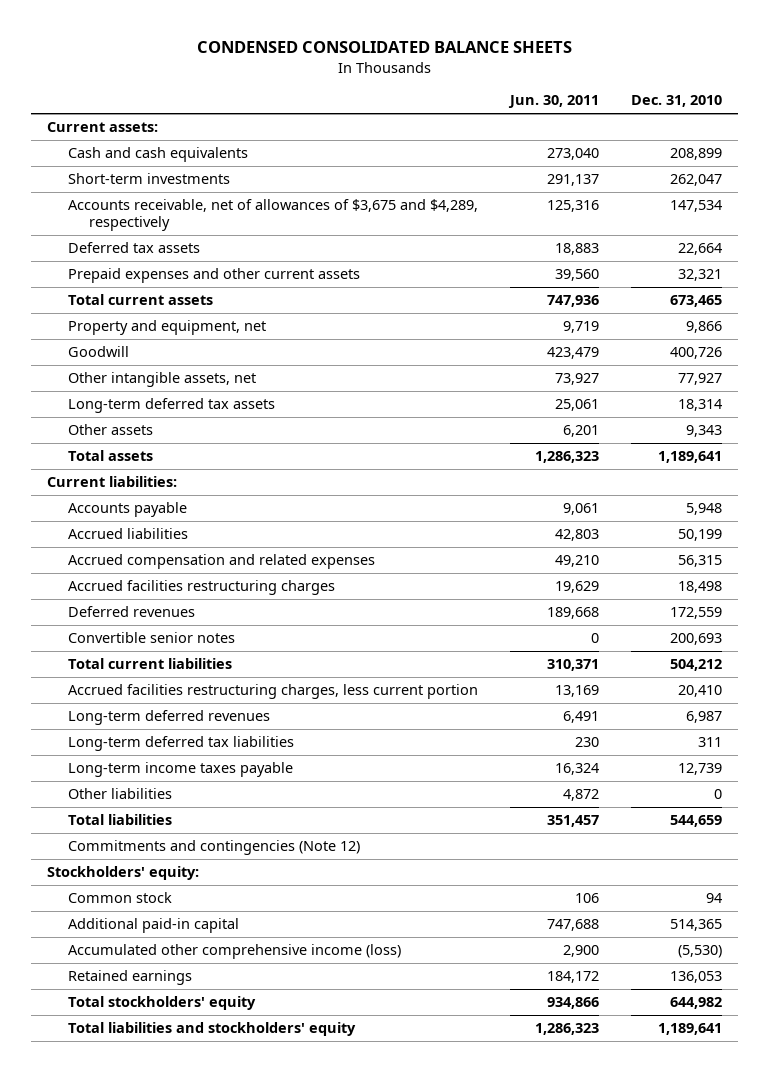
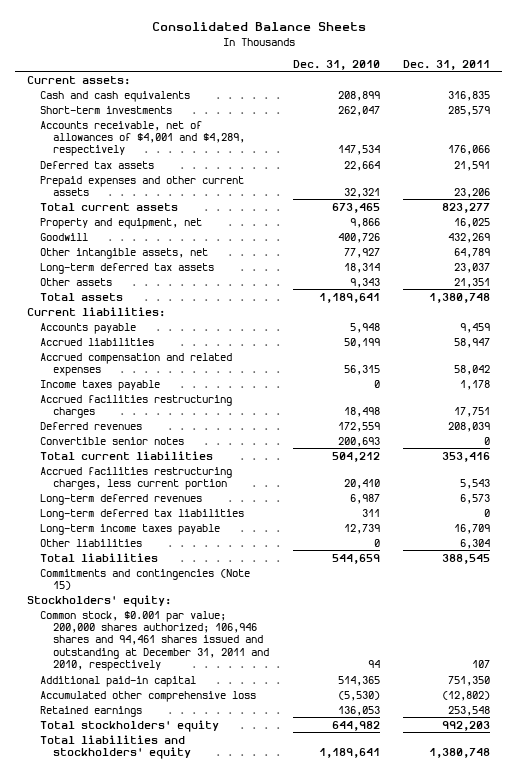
[196,41,572,54] CONDENSED CONSOLIDATED BALANCE SHEETS -> [151,22,366,32] Consolidated Balance Sheets
[508,95,600,109] Jun. 30, 2011 -> none
none -> [403,59,491,70] Dec. 31, 2011
[68,199,479,231] Accounts receivable, net of allowances of $3,675 and $4,289, respectively -> [39,120,246,157] Accounts receivable, net of allowances of $4,001 and $4,289, respectively
none -> [39,379,160,391] Income taxes payable
[68,840,361,856] Commitments and contingencies (Note 12) -> [39,568,250,590] Commitments and contingencies (Note 15)
[68,892,173,904] Common stock -> [39,610,270,672] Common stock, $0.001 par value; 200,000 shares authorized; 106,946 shares and 94,461 shares issued and outstanding at December 31, 2011 and 2010, respectively
[68,944,402,960] Accumulated other comprehensive income (loss) -> [39,690,256,702] Accumulated other comprehensive loss

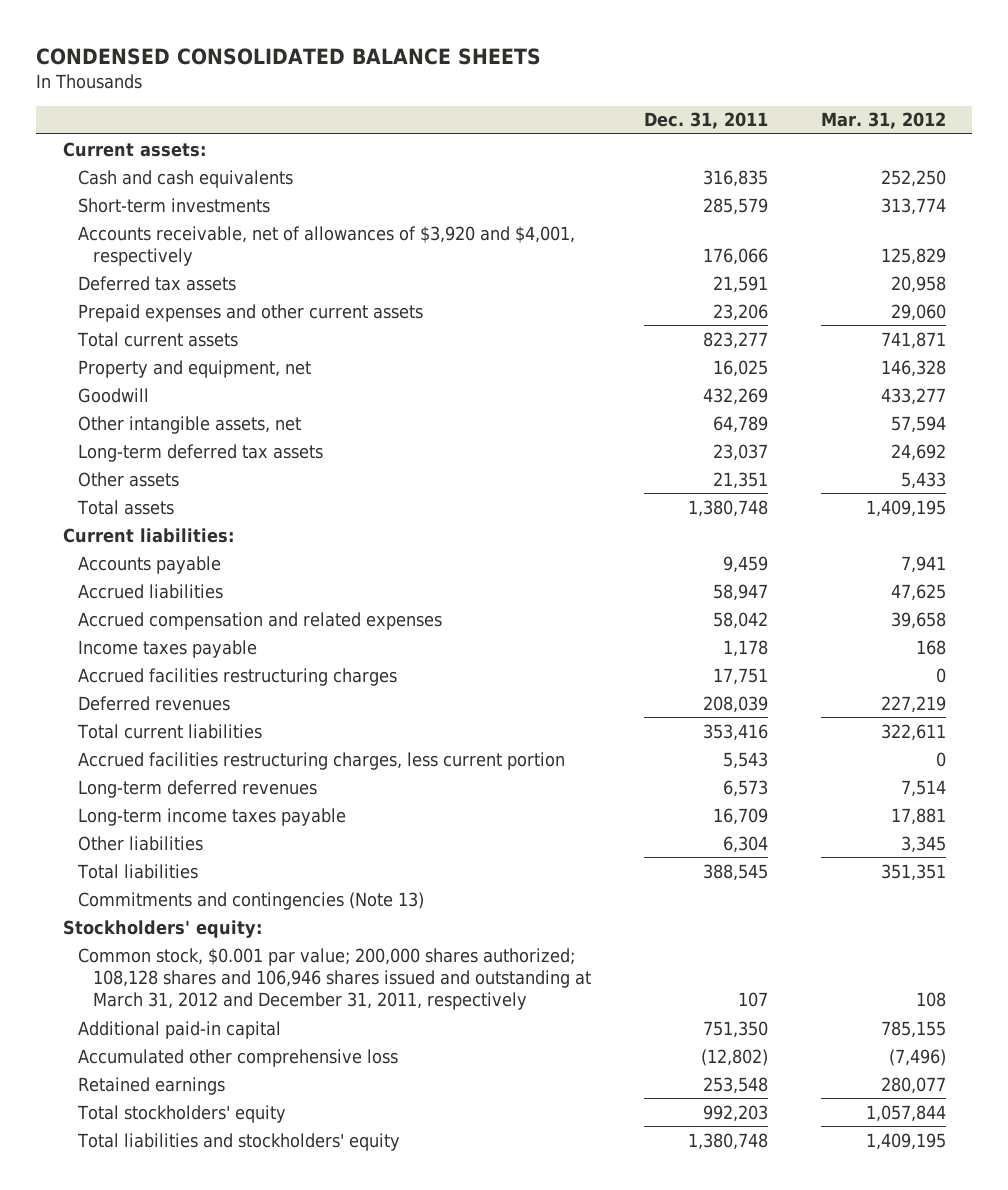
[151,22,366,32] Consolidated Balance Sheets -> [36,47,542,65] CONDENSED CONSOLIDATED BALANCE SHEETS
[292,59,380,70] Dec. 31, 2010 -> none
none -> [820,112,946,130] Mar. 31, 2012
[39,120,246,157] Accounts receivable, net of allowances of $4,001 and $4,289, respectively -> [77,225,575,266] Accounts receivable, net of allowances of $3,920 and $4,001, respectively
[39,436,184,445] Convertible senior notes -> none
[39,508,244,520] Long-term deferred tax liabilities -> none
[39,568,250,590] Commitments and contingencies (Note 15) -> [77,891,424,910] Commitments and contingencies (Note 13)
[39,610,270,672] Common stock, $0.001 par value; 200,000 shares authorized; 106,946 shares and 94,461 shares issued and outstanding at December 31, 2011 and 2010, respectively -> [77,947,591,1011] Common stock, $0.001 par value; 200,000 shares authorized; 108,128 shares and 106,946 shares issued and outstanding at March 31, 2012 and December 31, 2011, respectively

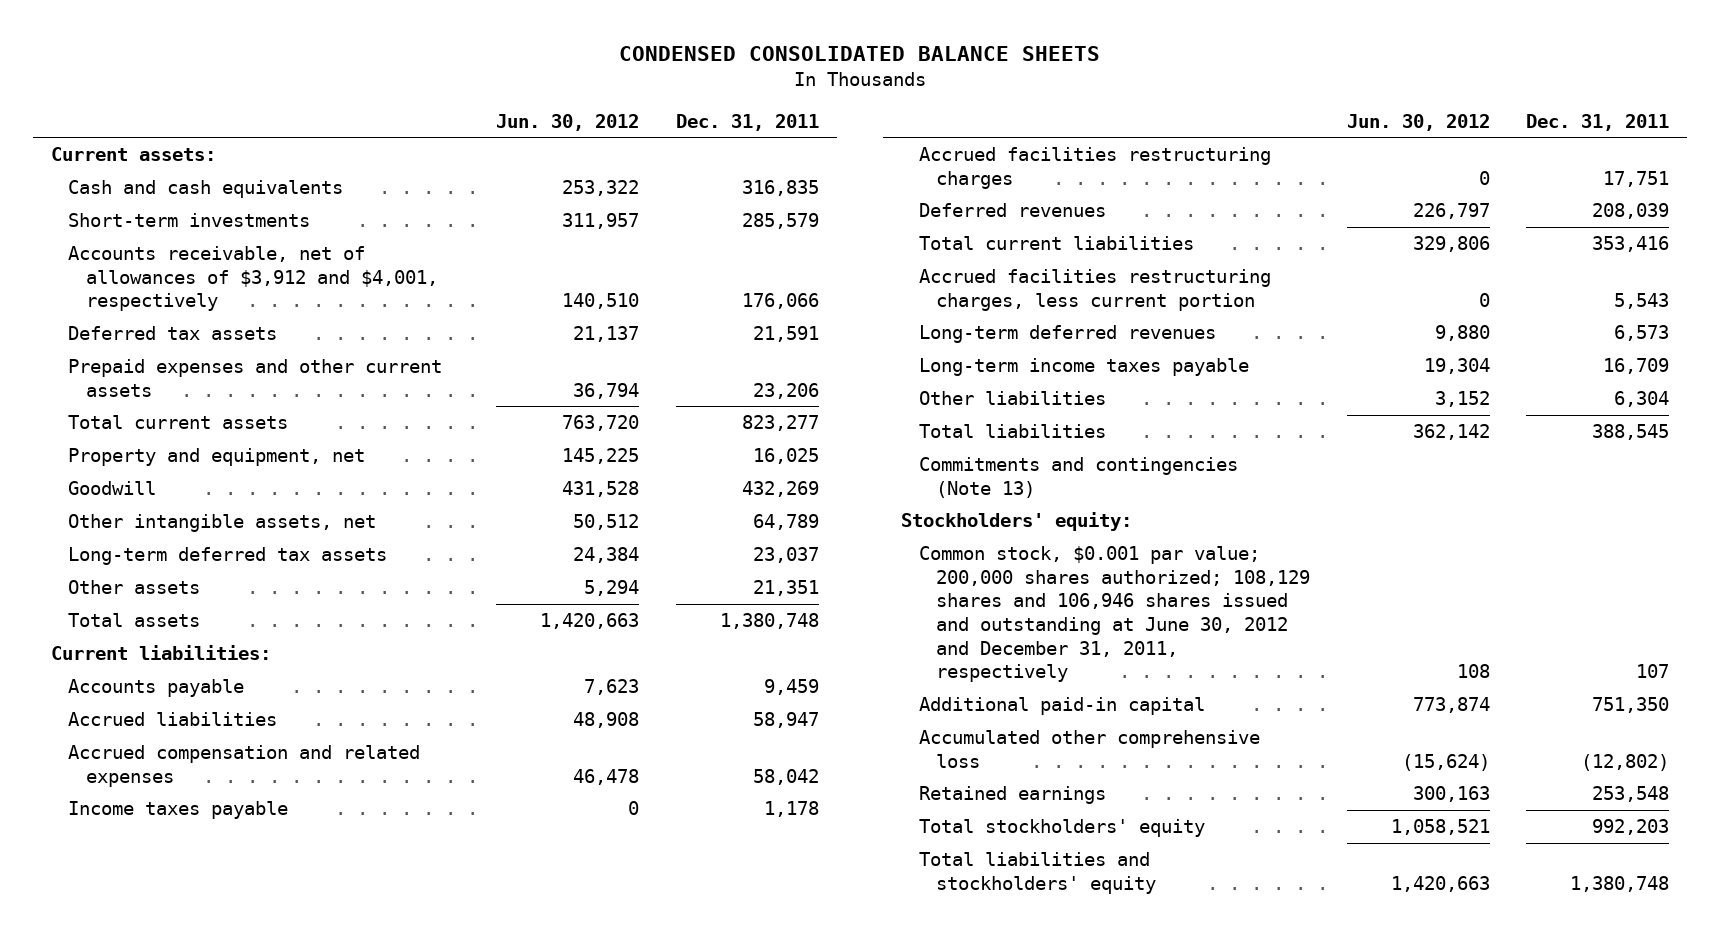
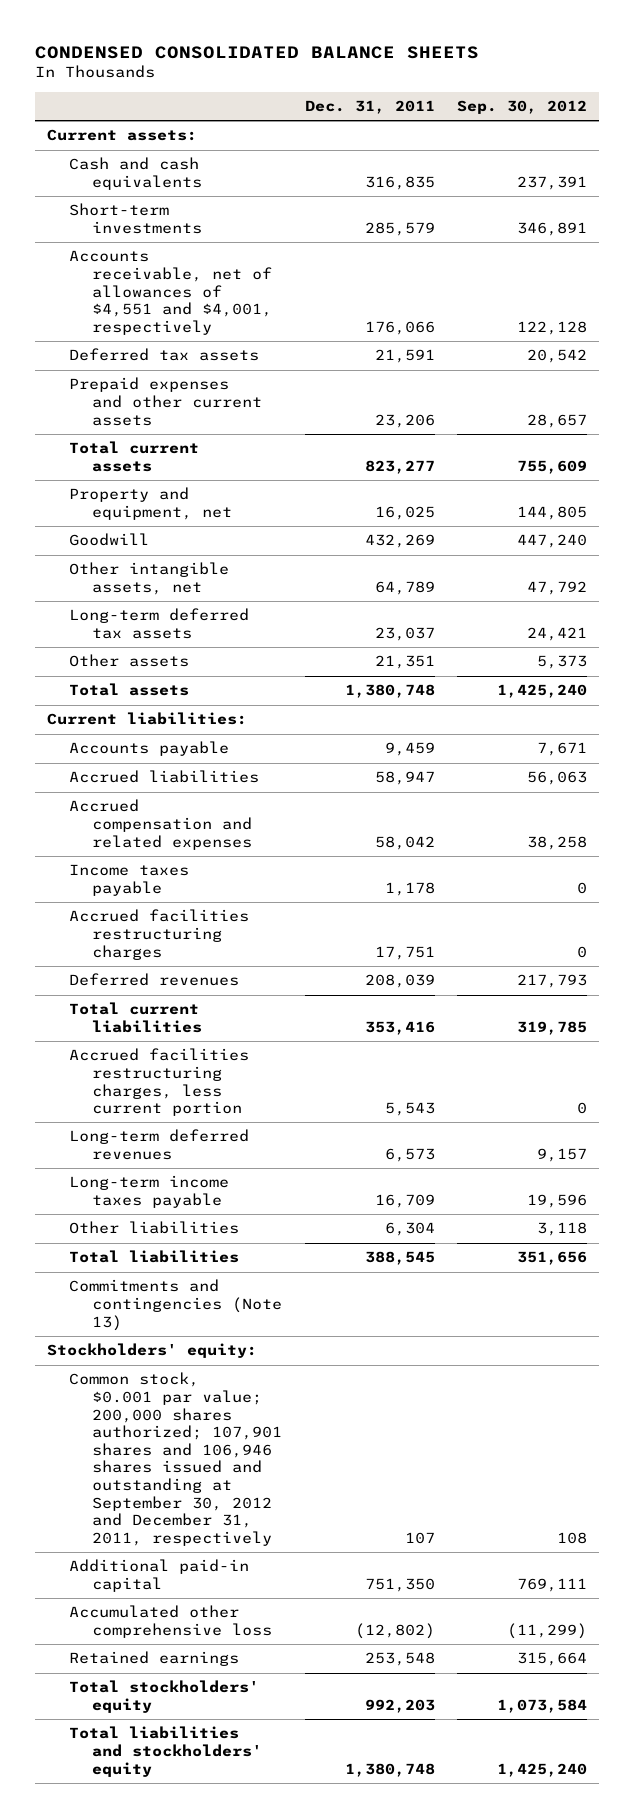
[496,113,640,131] Jun. 30, 2012 -> none
none -> [457,100,588,115] Sep. 30, 2012
[68,246,439,312] Accounts receivable, net of allowances of $3,912 and $4,001, respectively -> [69,250,273,335] Accounts receivable, net of allowances of $4,551 and $4,001, respectively
[918,546,1311,683] Common stock, $0.001 par value; 200,000 shares authorized; 108,129 shares and 106,946 shares issued and outstanding at June 30, 2012 and December 31, 2011, respectively -> [69,1372,283,1546] Common stock, $0.001 par value; 200,000 shares authorized; 107,901 shares and 106,946 shares issued and outstanding at September 30, 2012 and December 31, 2011, respectively

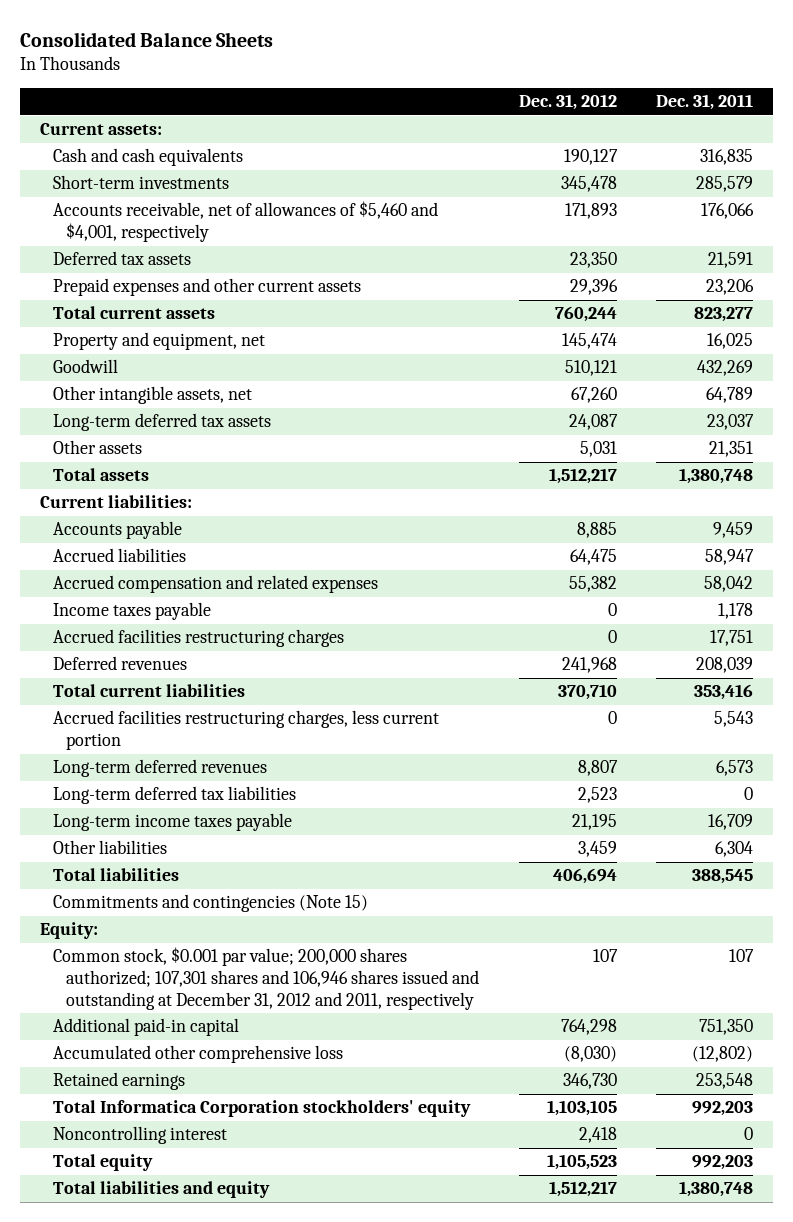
[35,45,480,59] CONDENSED CONSOLIDATED BALANCE SHEETS -> [20,32,274,48] Consolidated Balance Sheets
[457,100,588,115] Sep. 30, 2012 -> none
none -> [518,94,617,111] Dec. 31, 2012
[69,250,273,335] Accounts receivable, net of allowances of $4,551 and $4,001, respectively -> [52,201,438,243] Accounts receivable, net of allowances of $5,460 and $4,001, respectively
none -> [52,786,296,805] Long-term deferred tax liabilities
[69,1279,283,1331] Commitments and contingencies (Note 13) -> [52,894,368,913] Commitments and contingencies (Note 15)
[46,1343,257,1359] Stockholders' equity: -> [39,922,98,940] Equity:
[69,1372,283,1546] Common stock, $0.001 par value; 200,000 shares authorized; 107,901 shares and 106,946 shares issued and outstanding at September 30, 2012 and December 31, 2011, respectively -> [52,947,480,1010] Common stock, $0.001 par value; 200,000 shares authorized; 107,301 shares and 106,946 shares issued and outstanding at December 31, 2012 and 2011, respectively
[69,1680,260,1713] Total stockholders' equity -> [52,1100,471,1118] Total Informatica Corporation stockholders' equity
none -> [52,1126,227,1145] Noncontrolling interest
none -> [52,1154,153,1172] Total equity
[69,1726,263,1777] Total liabilities and stockholders' equity -> [52,1181,270,1199] Total liabilities and equity

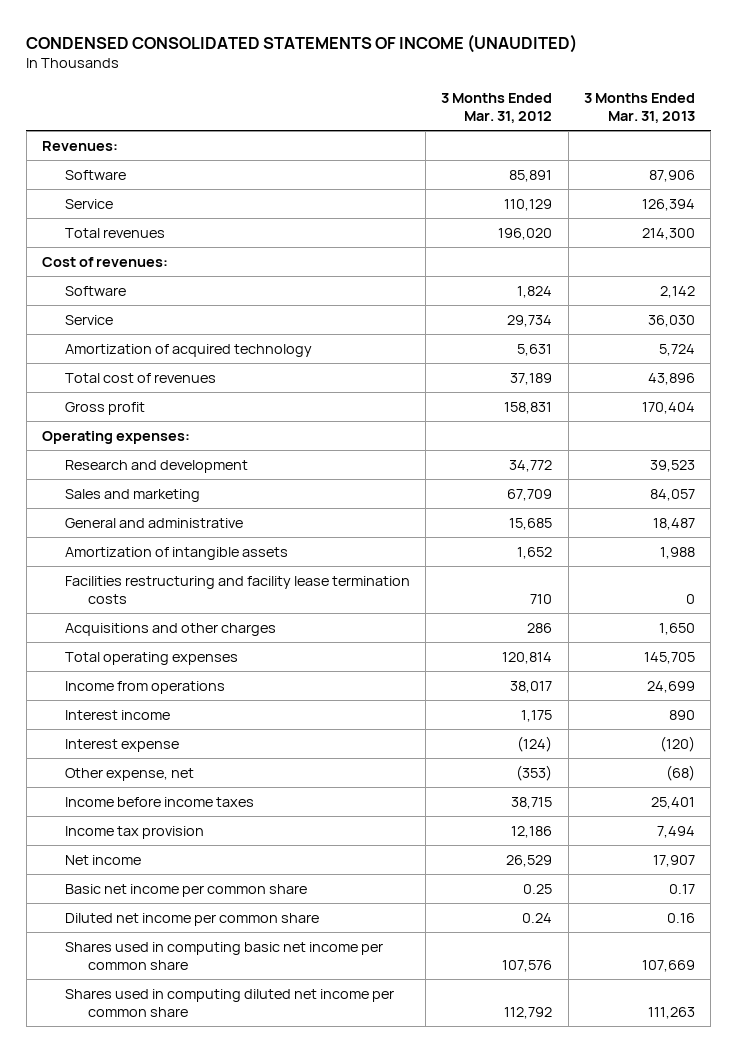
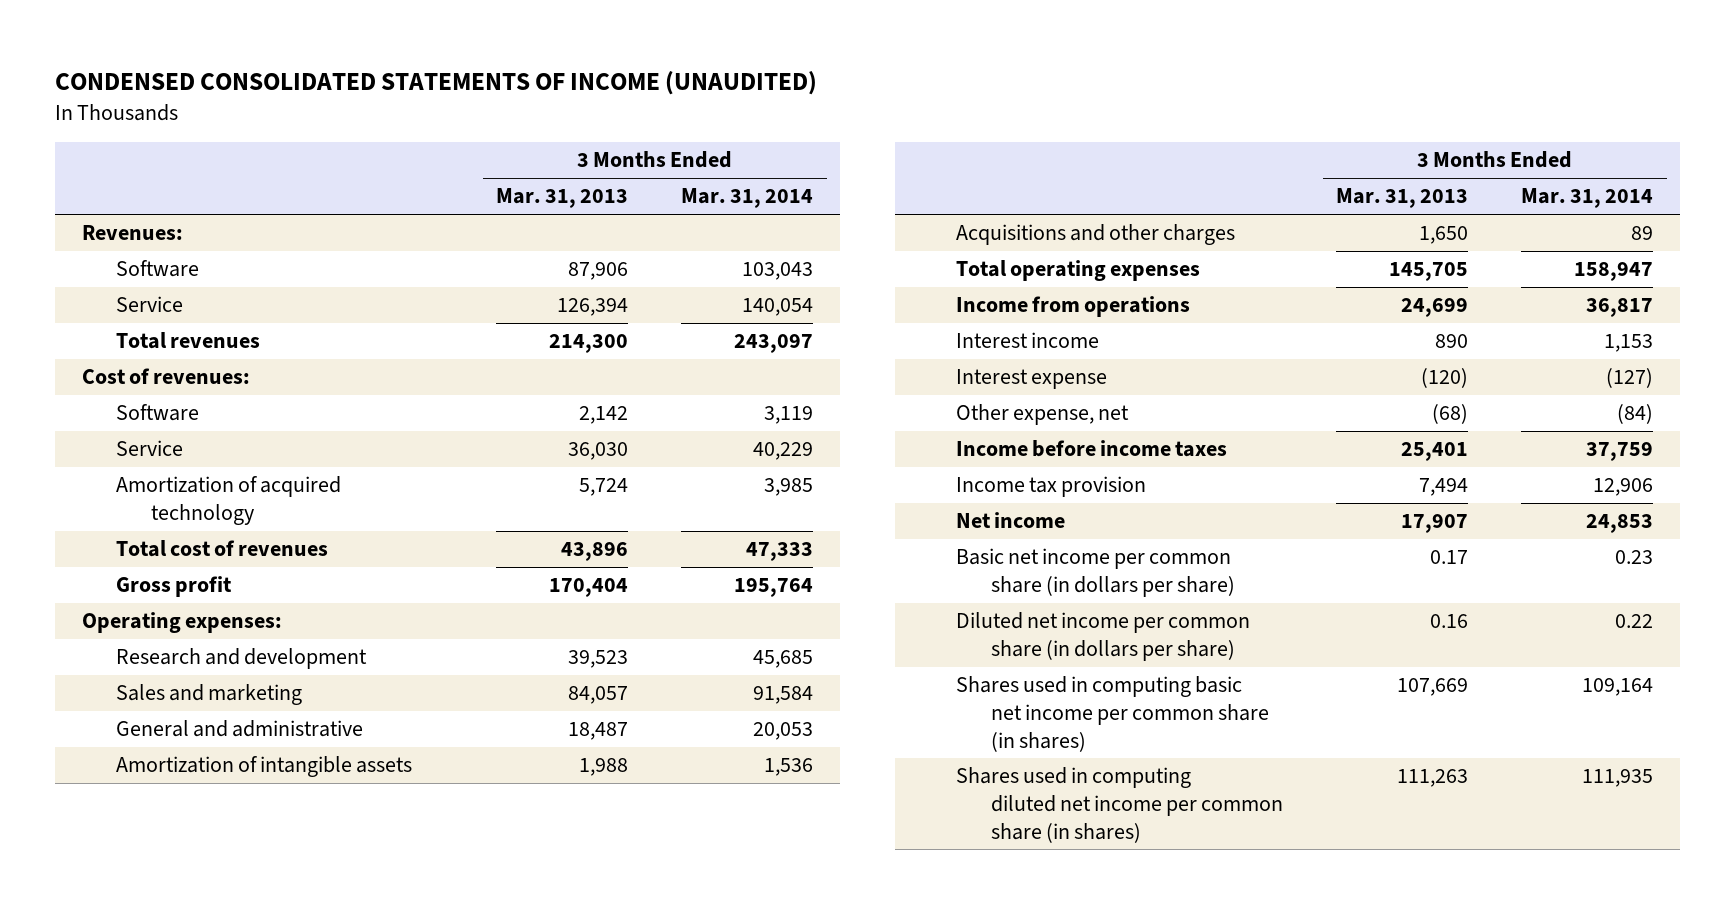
[441,92,553,123] 3 Months Ended Mar. 31, 2012 -> none
none -> [681,188,814,209] Mar. 31, 2014
[64,575,410,604] Facilities restructuring and facility lease termination costs -> none
[64,883,307,897] Basic net income per common share -> [956,548,1235,597] Basic net income per common share (in dollars per share)
[64,912,319,926] Diluted net income per common share -> [956,612,1251,661] Diluted net income per common share (in dollars per share)
[64,941,383,970] Shares used in computing basic net income per common share -> [956,676,1269,752] Shares used in computing basic net income per common share (in shares)
[64,988,394,1017] Shares used in computing diluted net income per common share -> [956,767,1283,843] Shares used in computing diluted net income per common share (in shares)

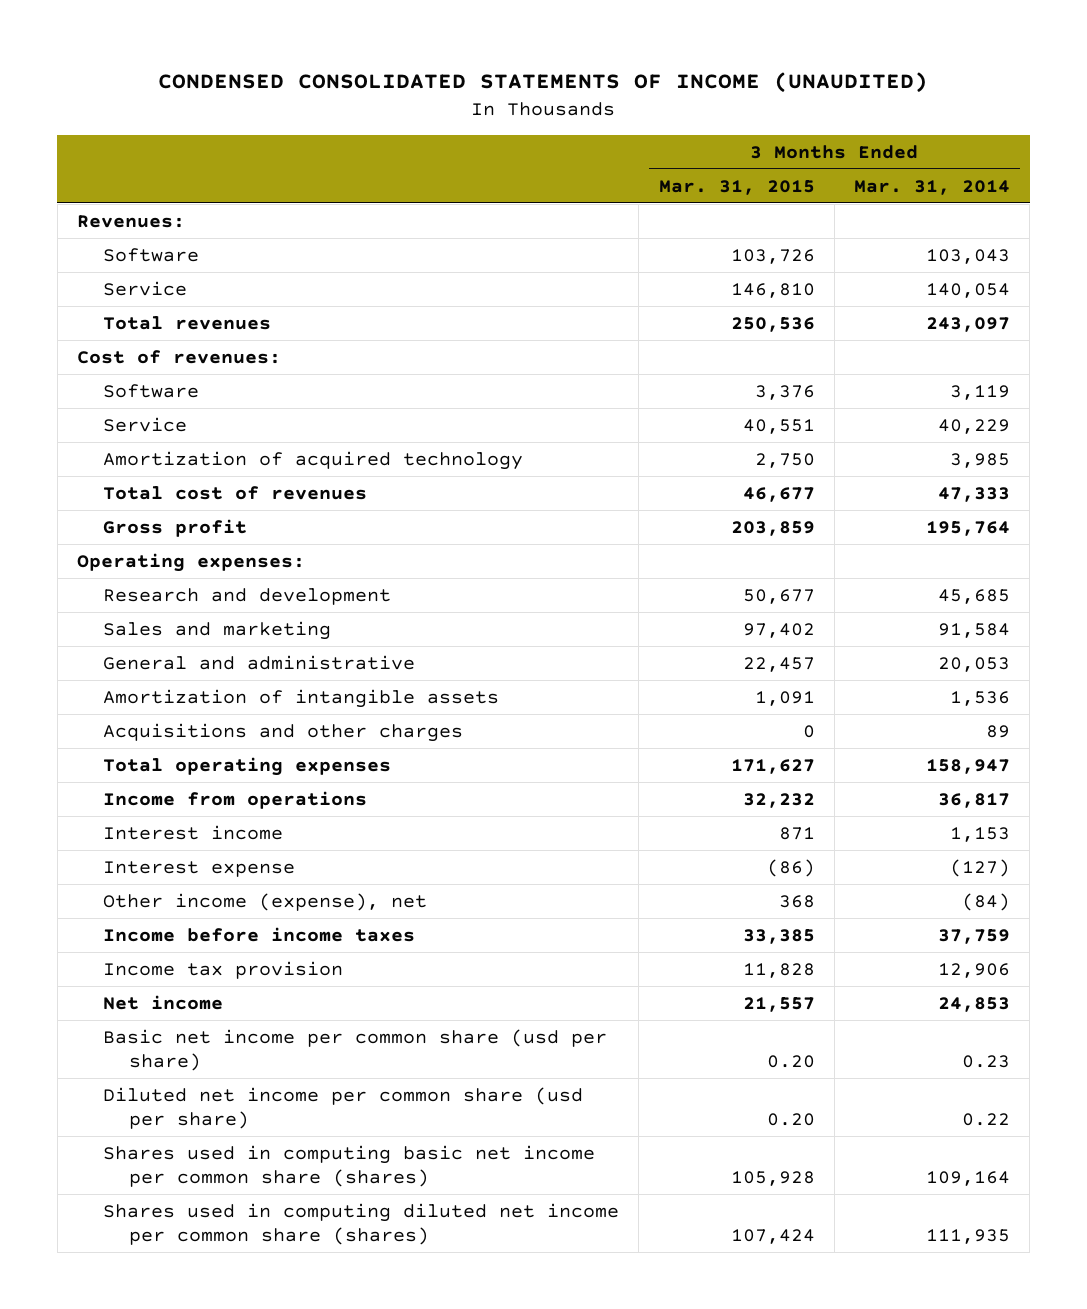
[496,188,629,209] Mar. 31, 2013 -> none
none -> [658,179,815,195] Mar. 31, 2015
[956,404,1130,426] Other expense, net -> [103,892,428,911] Other income (expense), net
[956,548,1235,597] Basic net income per common share (in dollars per share) -> [103,1028,608,1071] Basic net income per common share (usd per share)
[956,612,1251,661] Diluted net income per common share (in dollars per share) -> [103,1086,584,1129] Diluted net income per common share (usd per share)
[956,676,1269,752] Shares used in computing basic net income per common share (in shares) -> [103,1144,596,1187] Shares used in computing basic net income per common share (shares)
[956,767,1283,843] Shares used in computing diluted net income per common share (in shares) -> [103,1202,620,1245] Shares used in computing diluted net income per common share (shares)

